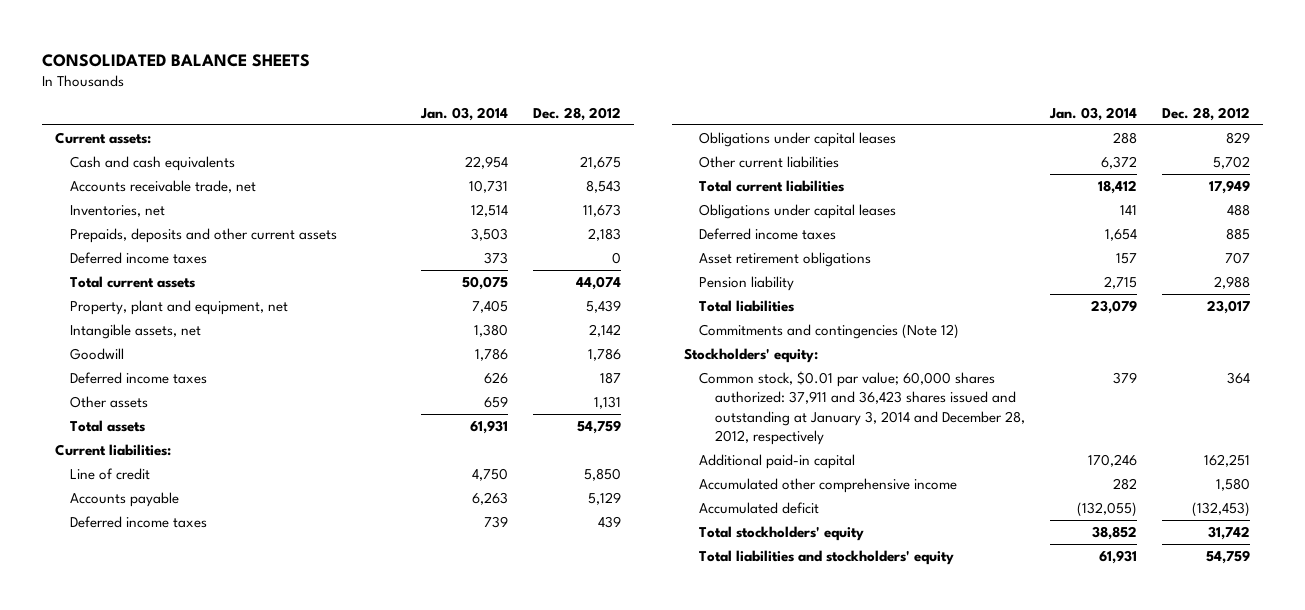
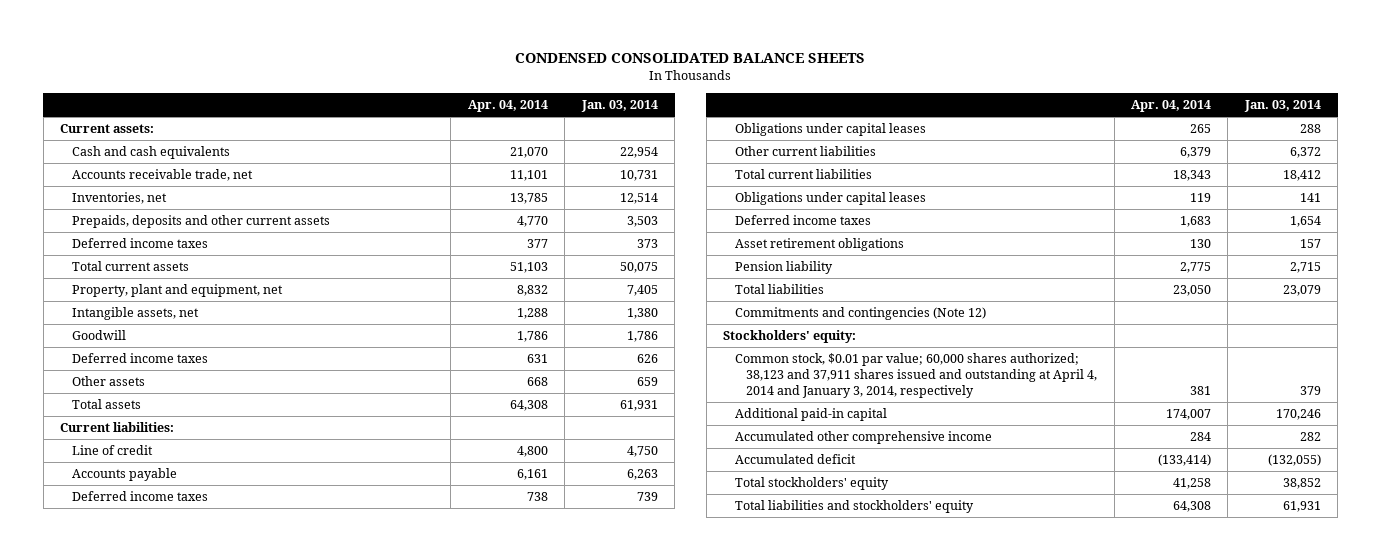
[42,53,311,67] CONSOLIDATED BALANCE SHEETS -> [515,52,866,63] CONDENSED CONSOLIDATED BALANCE SHEETS
[533,106,622,121] Dec. 28, 2012 -> none
none -> [467,100,548,113] Apr. 04, 2014
[699,370,1025,446] Common stock, $0.01 par value; 60,000 shares authorized: 37,911 and 36,423 shares issued and outstanding at January 3, 2014 and December 28, 2012, respectively -> [734,353,1098,398] Common stock, $0.01 par value; 60,000 shares authorized; 38,123 and 37,911 shares issued and outstanding at April 4, 2014 and January 3, 2014, respectively

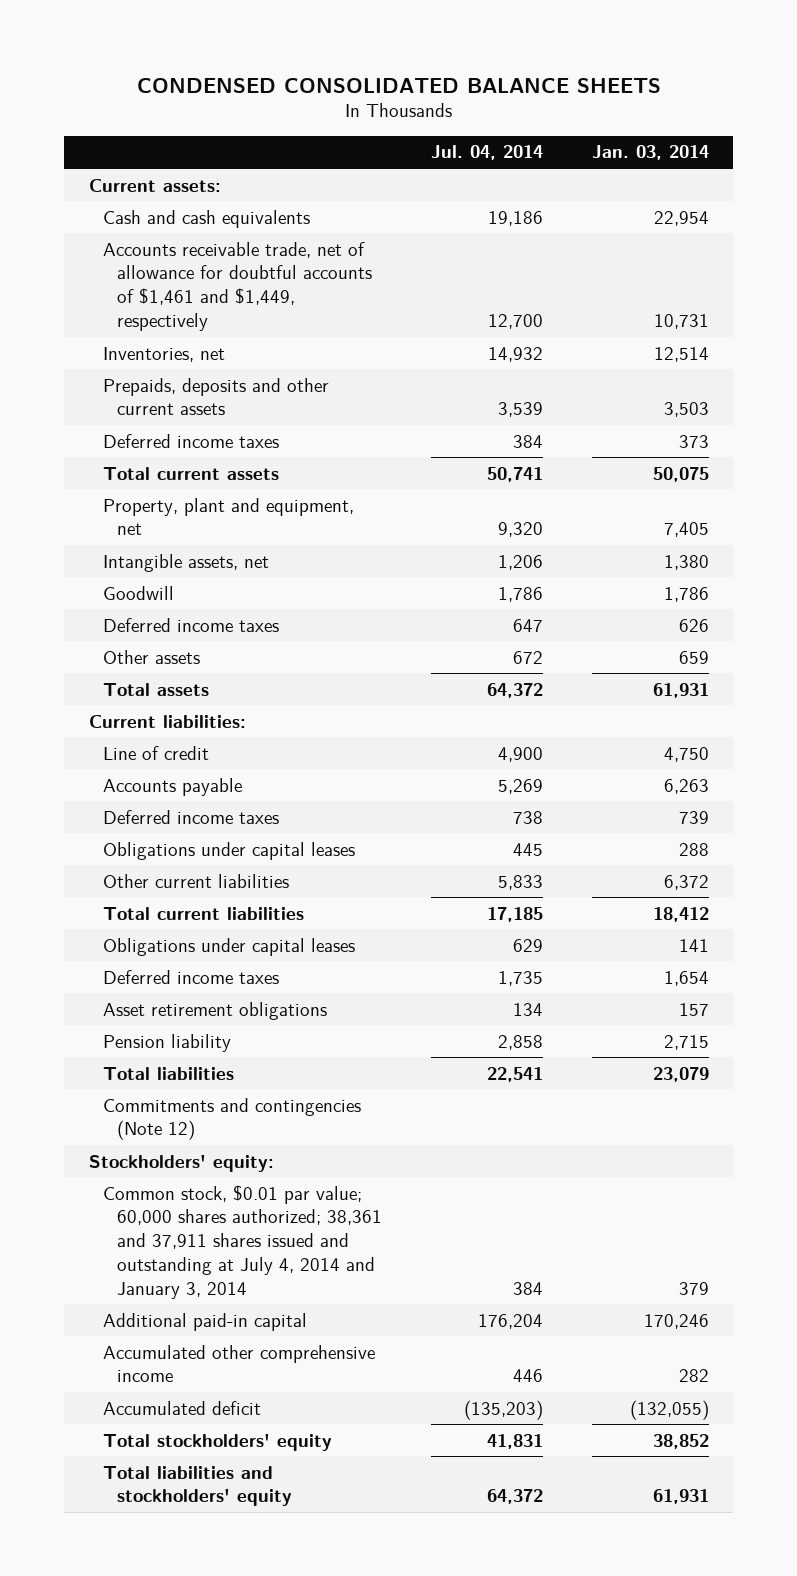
[467,100,548,113] Apr. 04, 2014 -> none
none -> [430,145,543,161] Jul. 04, 2014
[71,169,253,182] Accounts receivable trade, net -> [102,241,372,331] Accounts receivable trade, net of allowance for doubtful accounts of $1,461 and $1,449, respectively
[734,353,1098,398] Common stock, $0.01 par value; 60,000 shares authorized; 38,123 and 37,911 shares issued and outstanding at April 4, 2014 and January 3, 2014, respectively -> [102,1184,382,1299] Common stock, $0.01 par value; 60,000 shares authorized; 38,361 and 37,911 shares issued and outstanding at July 4, 2014 and January 3, 2014

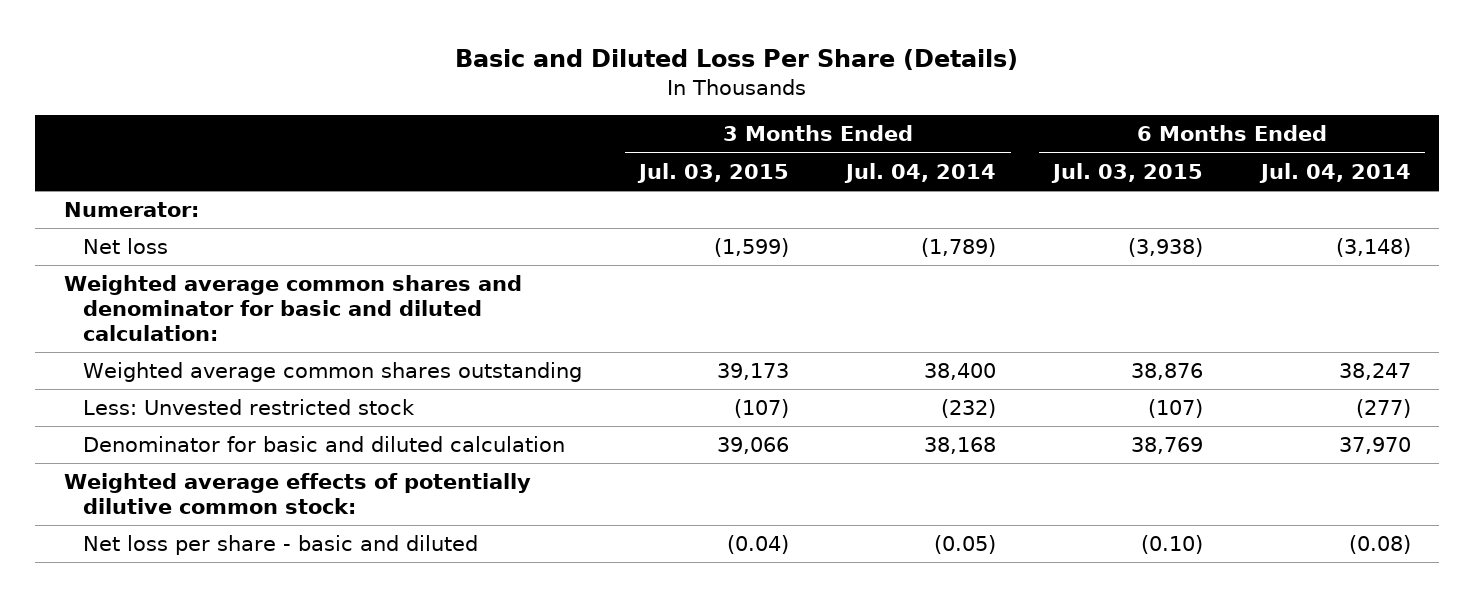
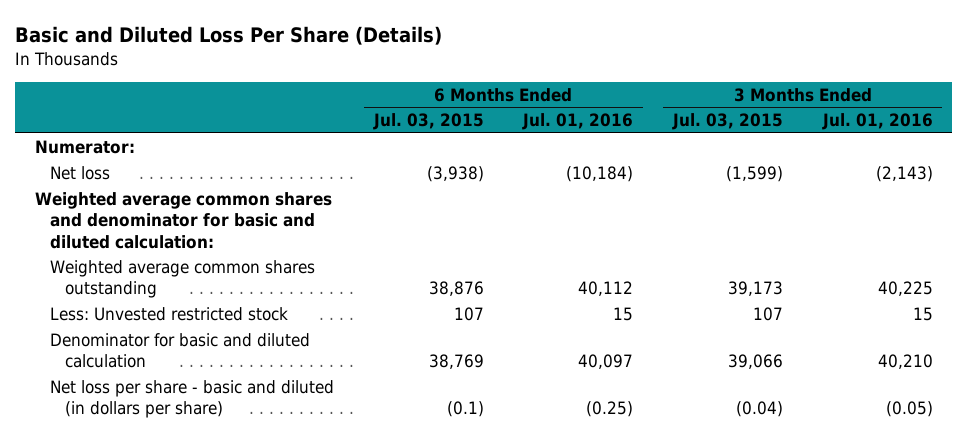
[844,162,997,183] Jul. 04, 2014 -> none
[1258,162,1411,183] Jul. 04, 2014 -> none
none -> [522,113,634,131] Jul. 01, 2016
none -> [821,113,933,131] Jul. 01, 2016
[734,399,790,419] (107) -> [752,306,783,321] 107
[1148,399,1204,419] (107) -> [453,306,484,321] 107
[63,473,531,515] Weighted average effects of potentially dilutive common stock: -> none
[83,535,479,556] Net loss per share - basic and diluted -> [49,379,334,419] Net loss per share - basic and diluted (in dollars per share)
[1141,535,1204,555] (0.10) -> [446,401,484,418] (0.1)

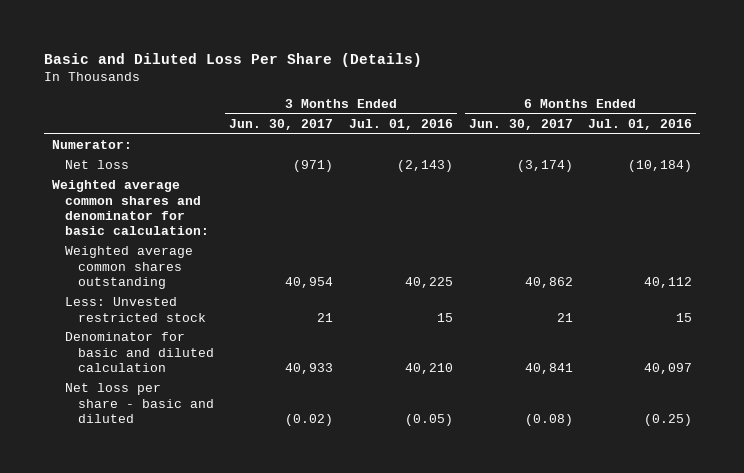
[372,113,484,131] Jul. 03, 2015 -> none
[671,113,783,131] Jul. 03, 2015 -> none
none -> [229,118,334,130] Jun. 30, 2017
none -> [468,118,573,130] Jun. 30, 2017
[35,191,333,249] Weighted average common shares and denominator for basic and diluted calculation: -> [51,180,209,236] Weighted average common shares and denominator for basic calculation:
[49,379,334,419] Net loss per share - basic and diluted (in dollars per share) -> [64,383,214,423] Net loss per share - basic and diluted

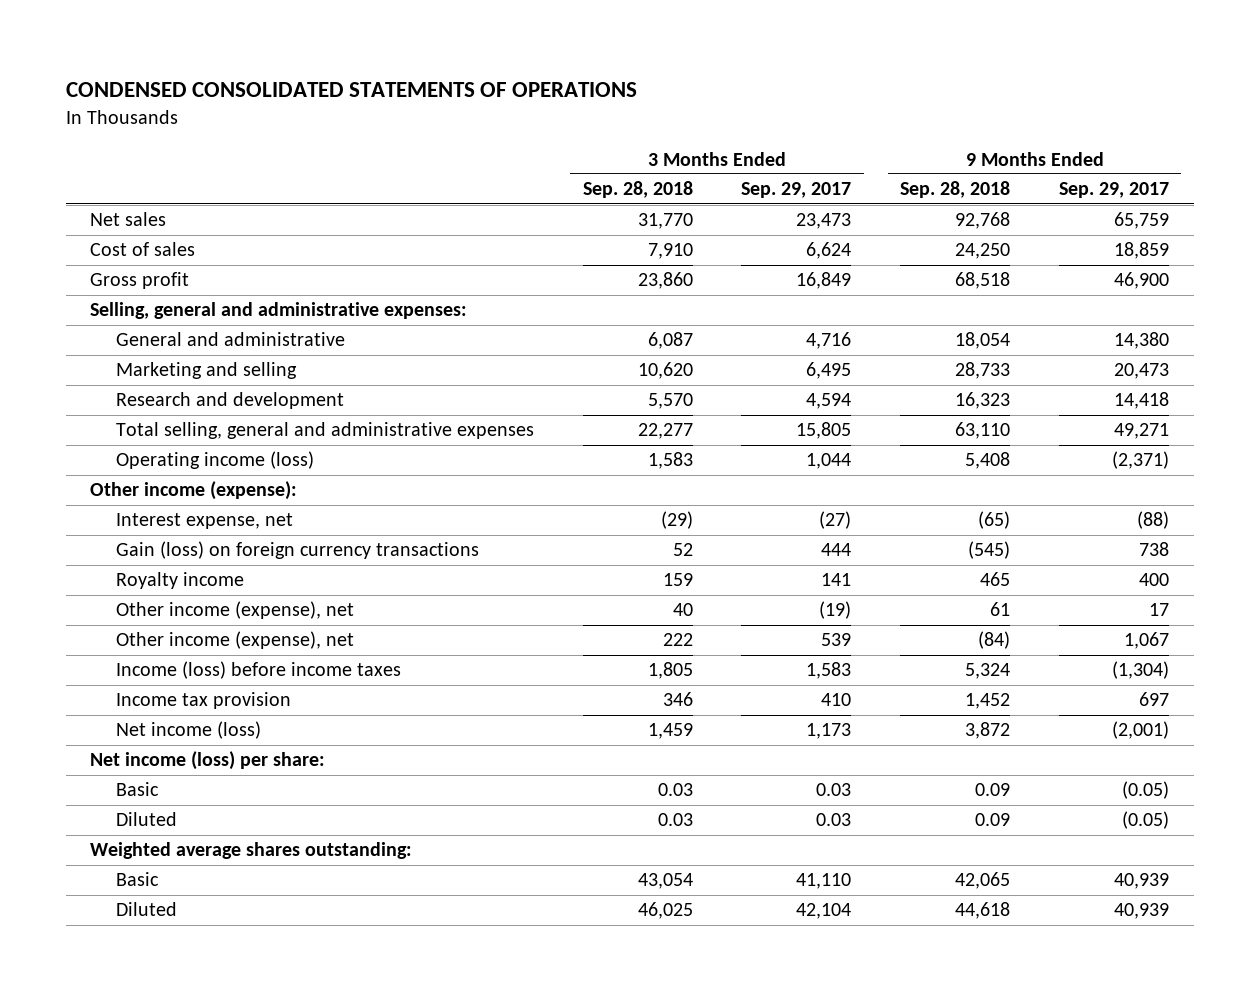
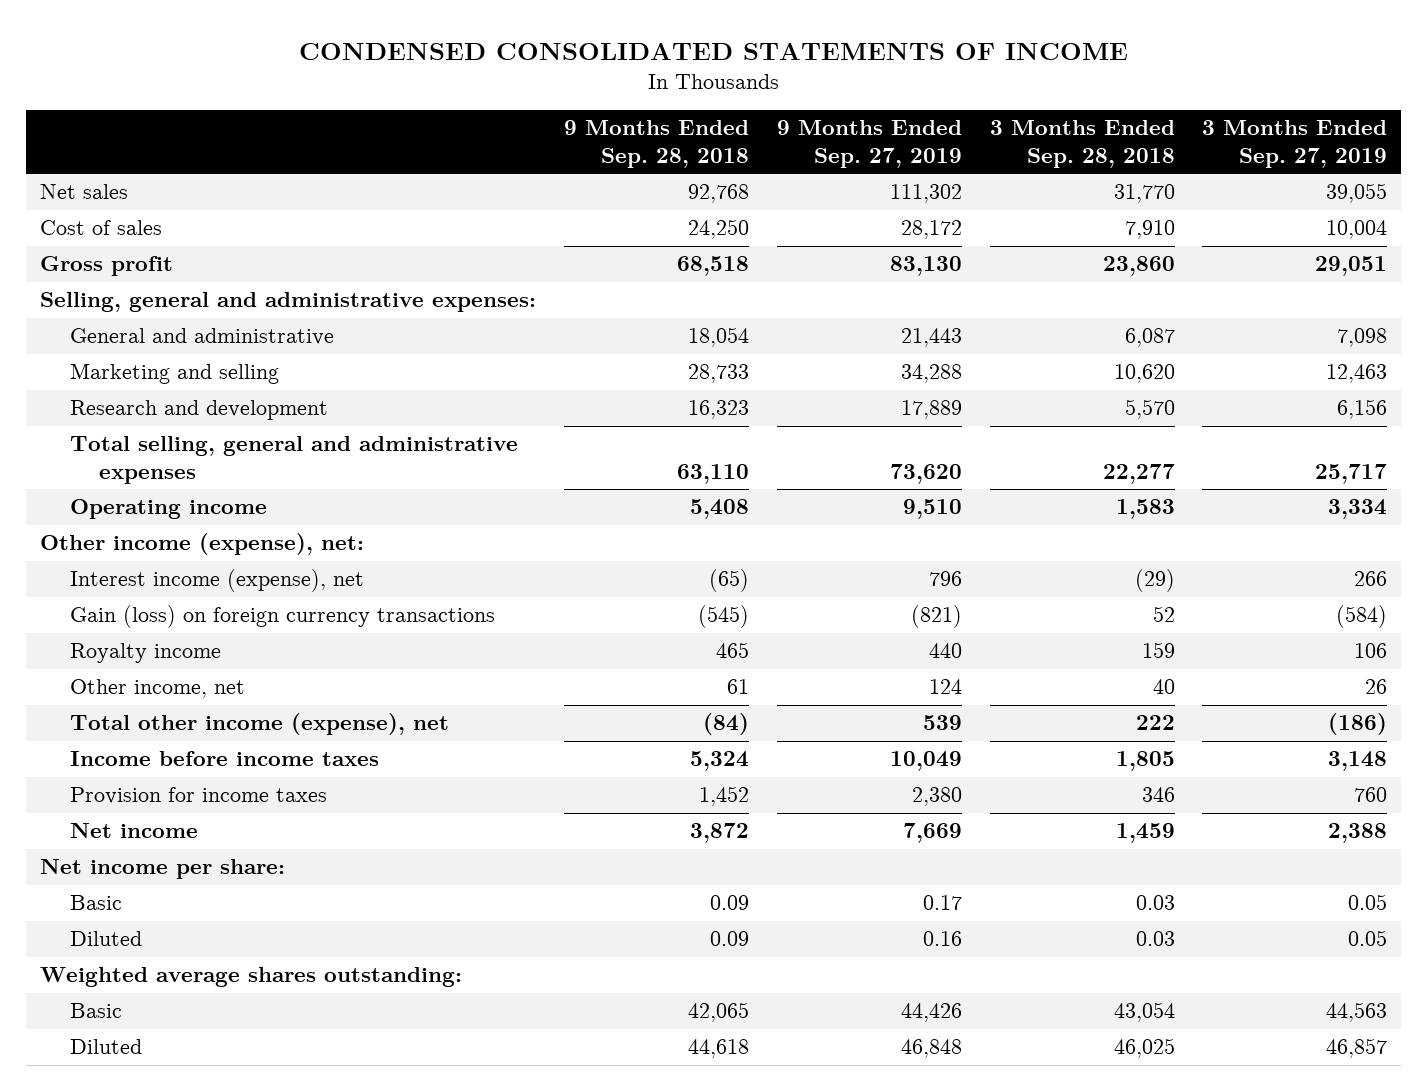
[65,81,637,97] CONDENSED CONSOLIDATED STATEMENTS OF OPERATIONS -> [298,42,1128,60] CONDENSED CONSOLIDATED STATEMENTS OF INCOME
[741,182,852,199] Sep. 29, 2017 -> none
[1059,182,1170,199] Sep. 29, 2017 -> none
none -> [776,120,962,168] 9 Months Ended Sep. 27, 2019
none -> [1202,120,1388,168] 3 Months Ended Sep. 27, 2019
[115,451,314,470] Operating income (loss) -> [69,499,267,520] Operating income
[90,481,298,501] Other income (expense): -> [40,533,365,556] Other income (expense), net:
[115,513,293,530] Interest expense, net -> [69,569,364,593] Interest income (expense), net
[115,601,354,620] Other income (expense), net -> [69,679,245,699] Other income, net
[115,631,354,650] Other income (expense), net -> [69,713,449,736] Total other income (expense), net
[115,661,401,680] Income (loss) before income taxes -> [69,751,379,767] Income before income taxes
[115,692,291,710] Income tax provision -> [69,787,327,805] Provision for income taxes
[115,721,261,740] Net income (loss) -> [69,823,198,839] Net income
[90,751,326,771] Net income (loss) per share: -> [40,859,286,880] Net income per share:

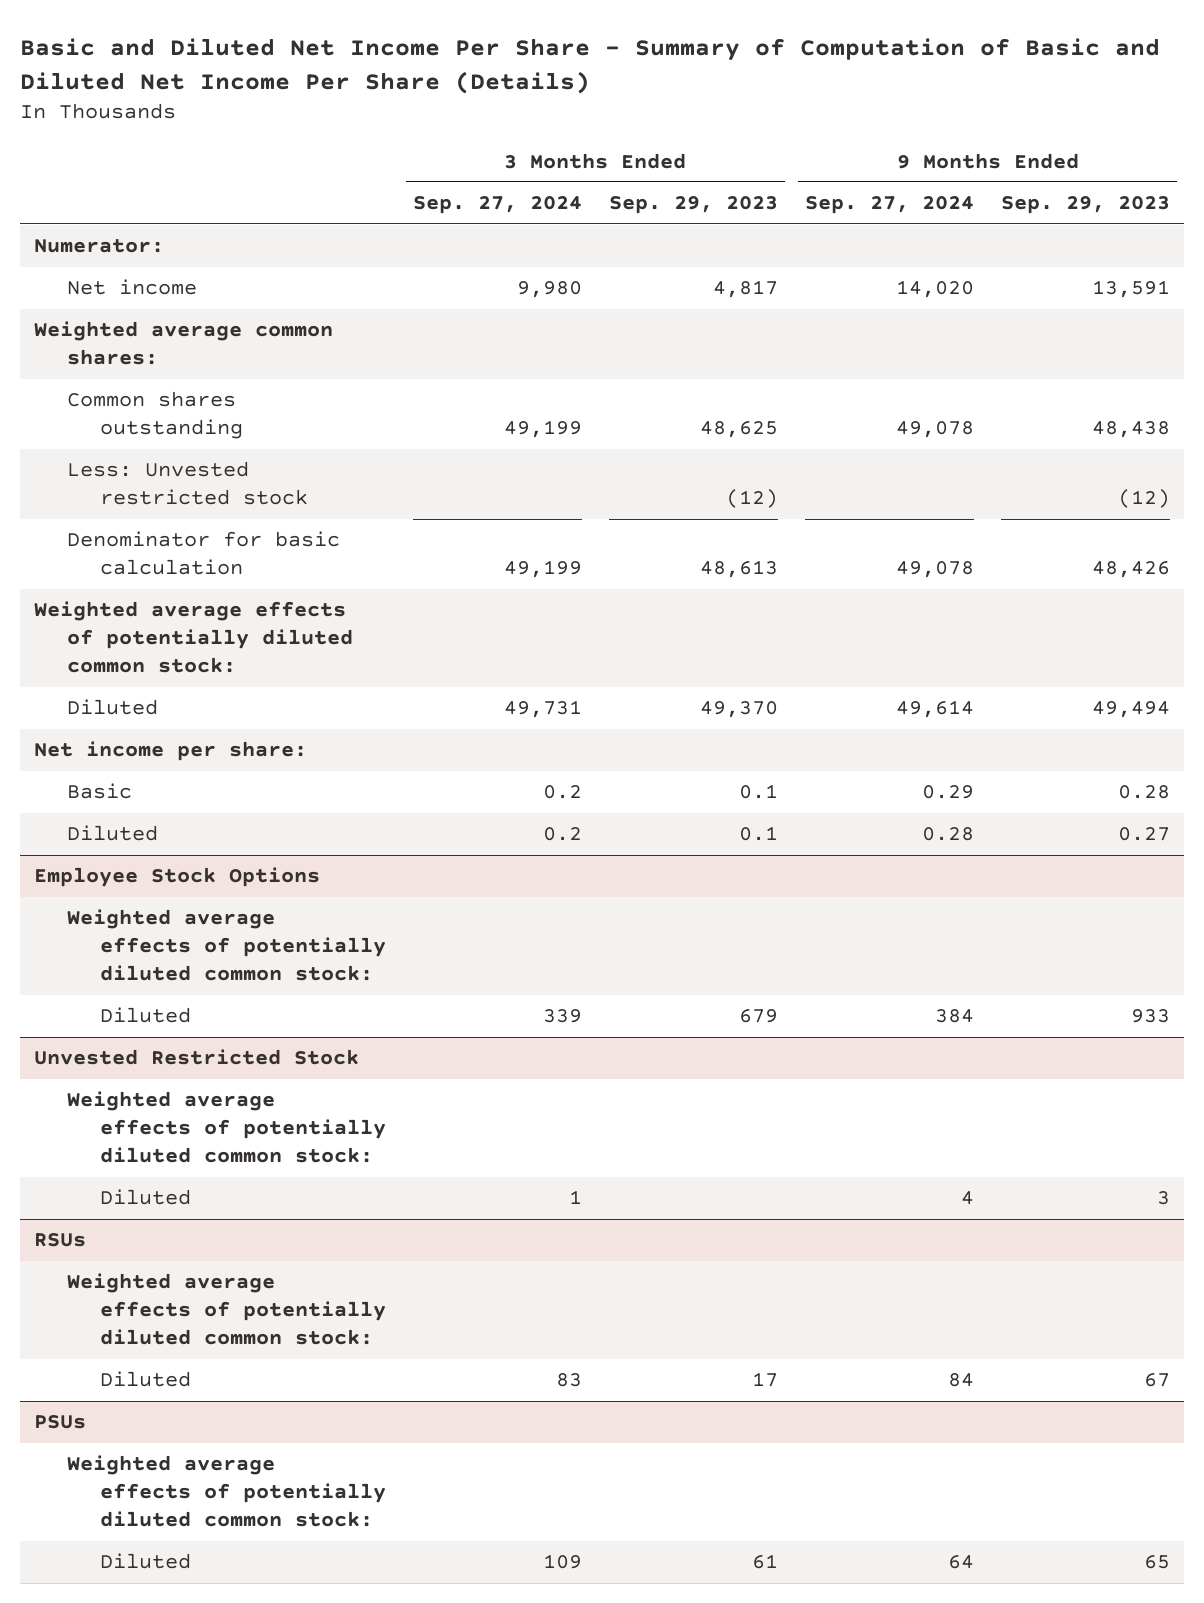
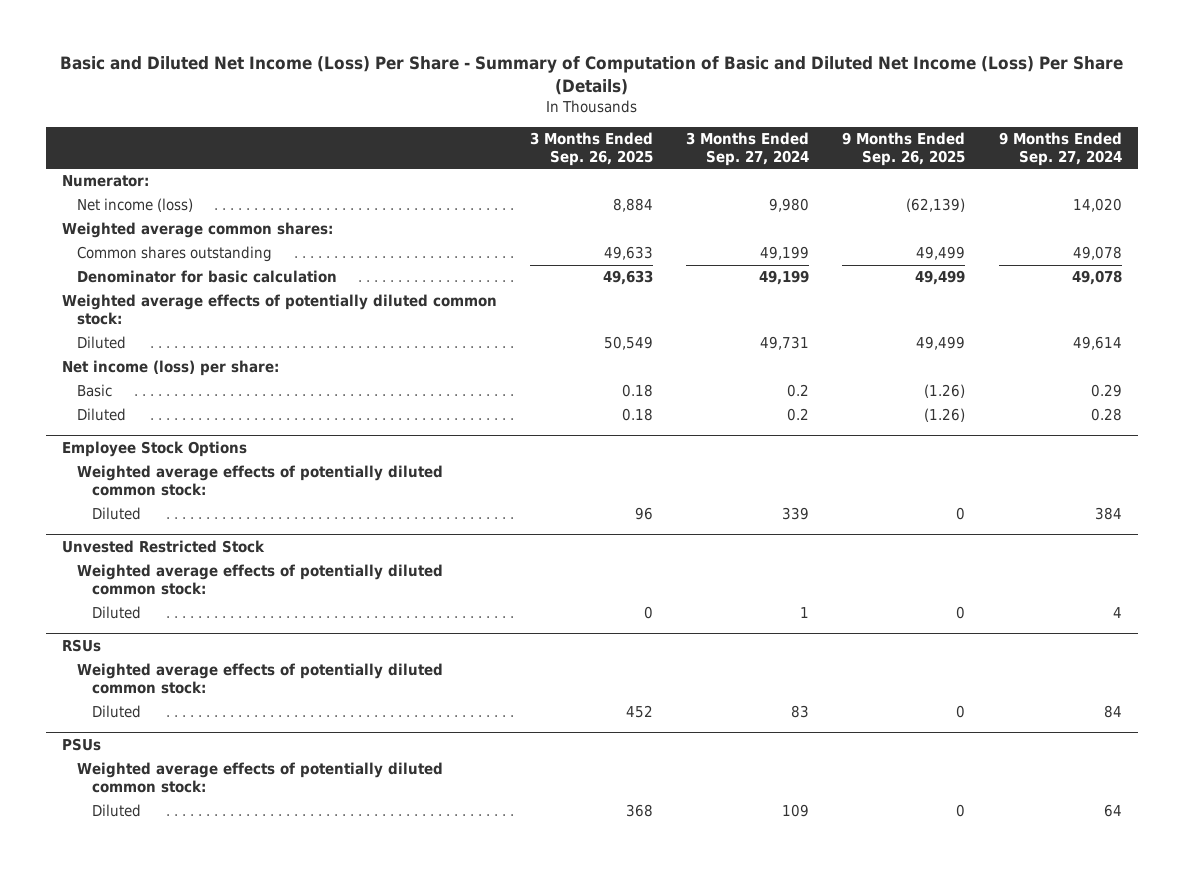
[20,37,1161,94] Basic and Diluted Net Income Per Share - Summary of Computation of Basic and Diluted Net Income Per Share (Details) -> [59,55,1123,95] Basic and Diluted Net Income (Loss) Per Share - Summary of Computation of Basic and Diluted Net Income (Loss) Per Share (Details)
[608,196,778,215] Sep. 29, 2023 -> none
[1001,196,1171,215] Sep. 29, 2023 -> none
none -> [530,132,654,166] 3 Months Ended Sep. 26, 2025
none -> [842,132,966,166] 9 Months Ended Sep. 26, 2025
[66,279,197,296] Net income -> [77,198,194,213] Net income (loss)
[66,461,308,506] Less: Unvested restricted stock -> none
[34,741,308,762] Net income per share: -> [62,360,280,377] Net income (loss) per share:

